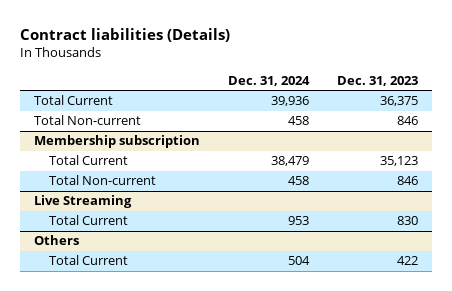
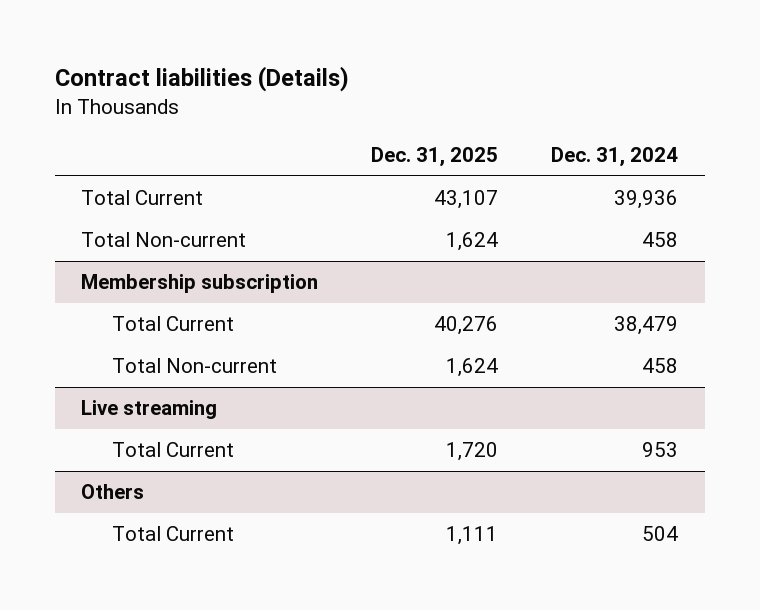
[337,75,419,86] Dec. 31, 2023 -> none
none -> [371,147,499,168] Dec. 31, 2025
[34,195,133,209] Live Streaming -> [81,400,218,420] Live streaming

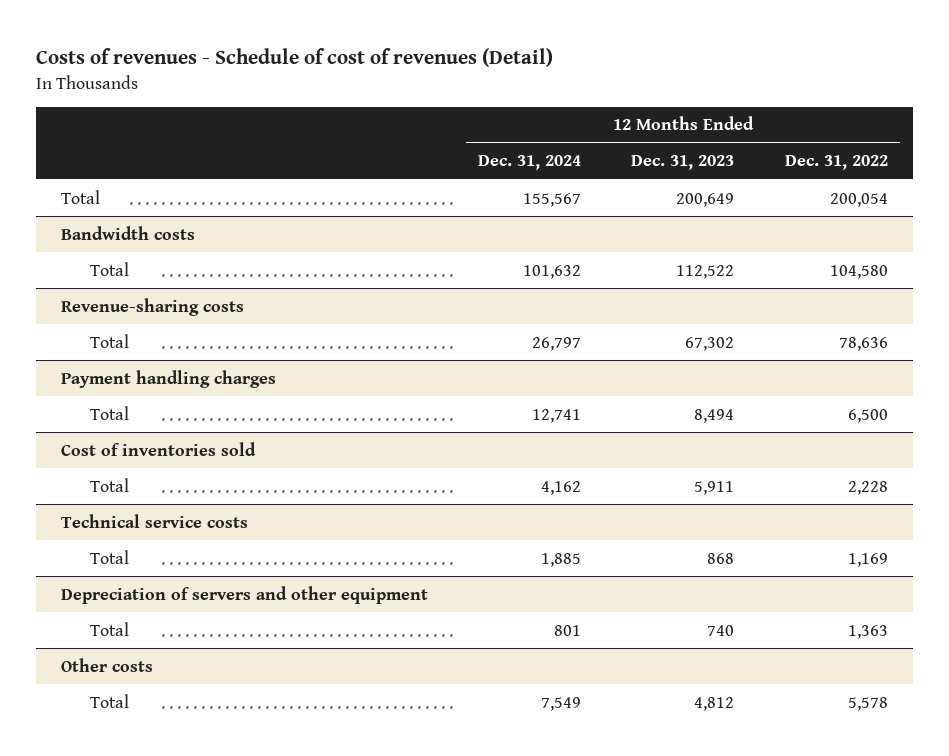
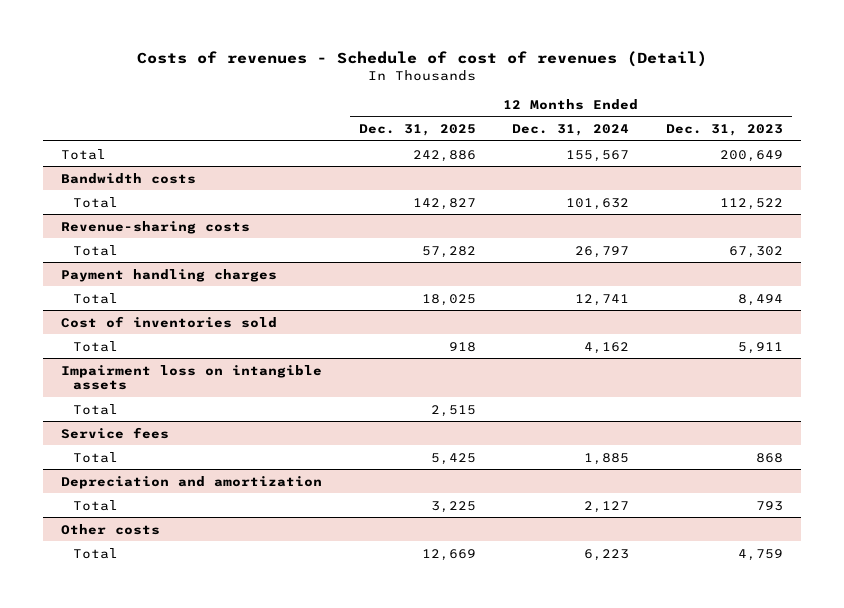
[784,155,888,171] Dec. 31, 2022 -> none
none -> [358,124,476,137] Dec. 31, 2025
[61,513,249,528] Technical service costs -> none
none -> [61,364,323,391] Impairment loss on intangible assets
none -> [73,403,119,415] Total
none -> [61,426,170,439] Service fees
[61,585,429,604] Depreciation of servers and other equipment -> none
none -> [61,475,323,489] Depreciation and amortization
[554,624,582,636] 801 -> [584,500,630,513] 2,127
[707,624,735,636] 740 -> [755,500,783,511] 793
[541,696,582,711] 7,549 -> [584,548,630,561] 6,223
[694,696,735,711] 4,812 -> [737,548,783,561] 4,759

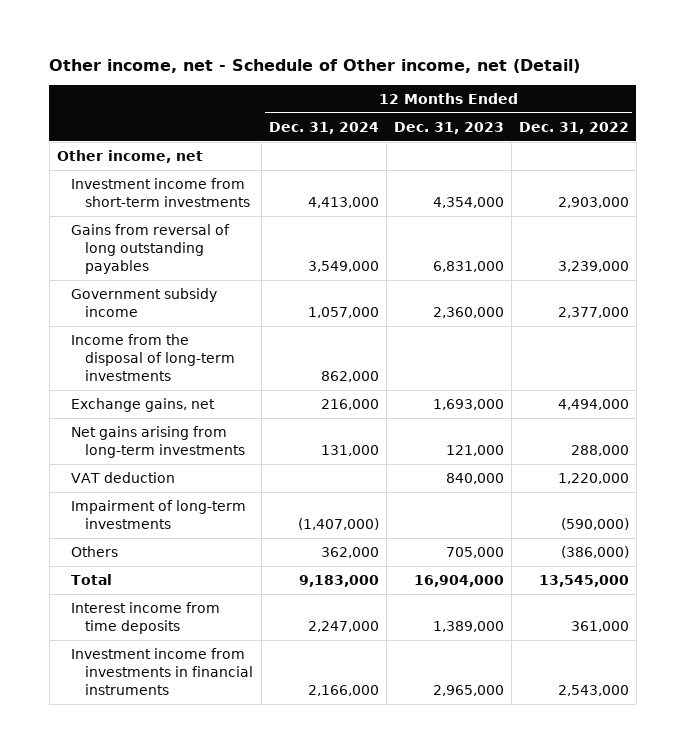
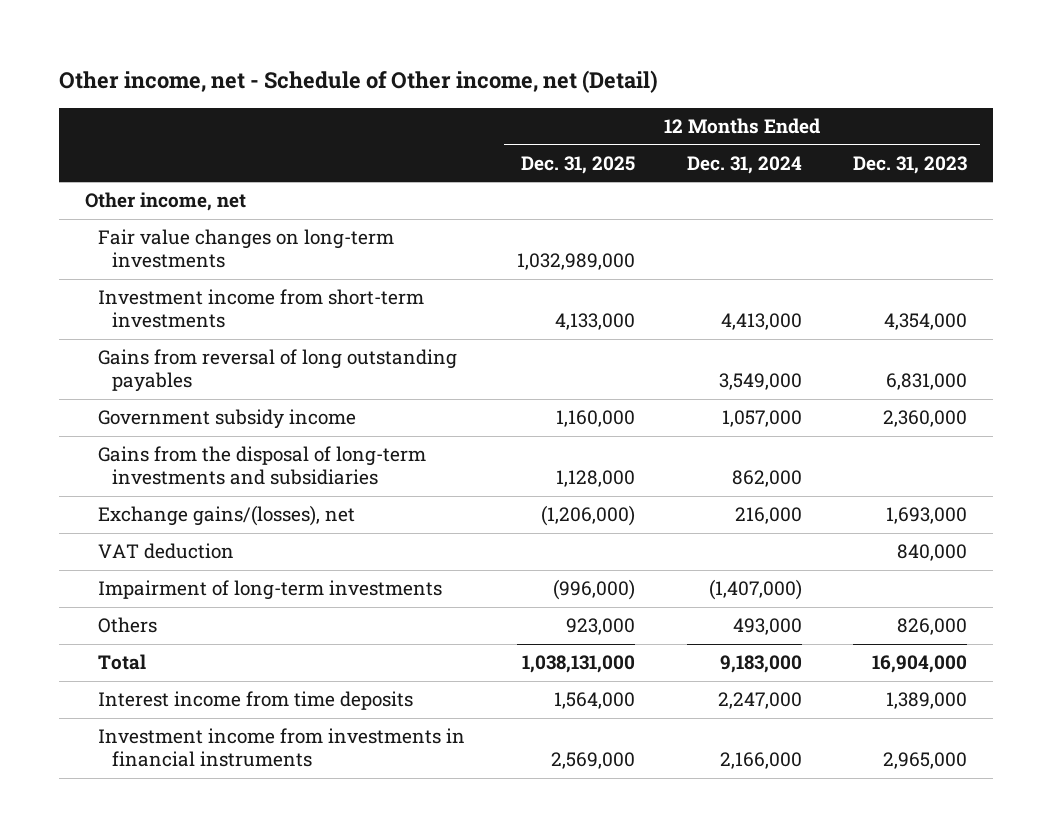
[518,121,629,134] Dec. 31, 2022 -> none
none -> [521,155,636,174] Dec. 31, 2025
none -> [98,229,395,269] Fair value changes on long-term investments
[71,426,246,458] Net gains arising from long-term investments -> none
[71,334,236,381] Income from the disposal of long-term investments -> [98,446,427,486] Gains from the disposal of long-term investments and subsidiaries
[71,398,216,413] Exchange gains, net -> [98,505,356,527] Exchange gains/(losses), net
[320,547,379,559] 362,000 -> [732,618,802,636] 493,000
[445,547,504,559] 705,000 -> [897,618,968,636] 826,000

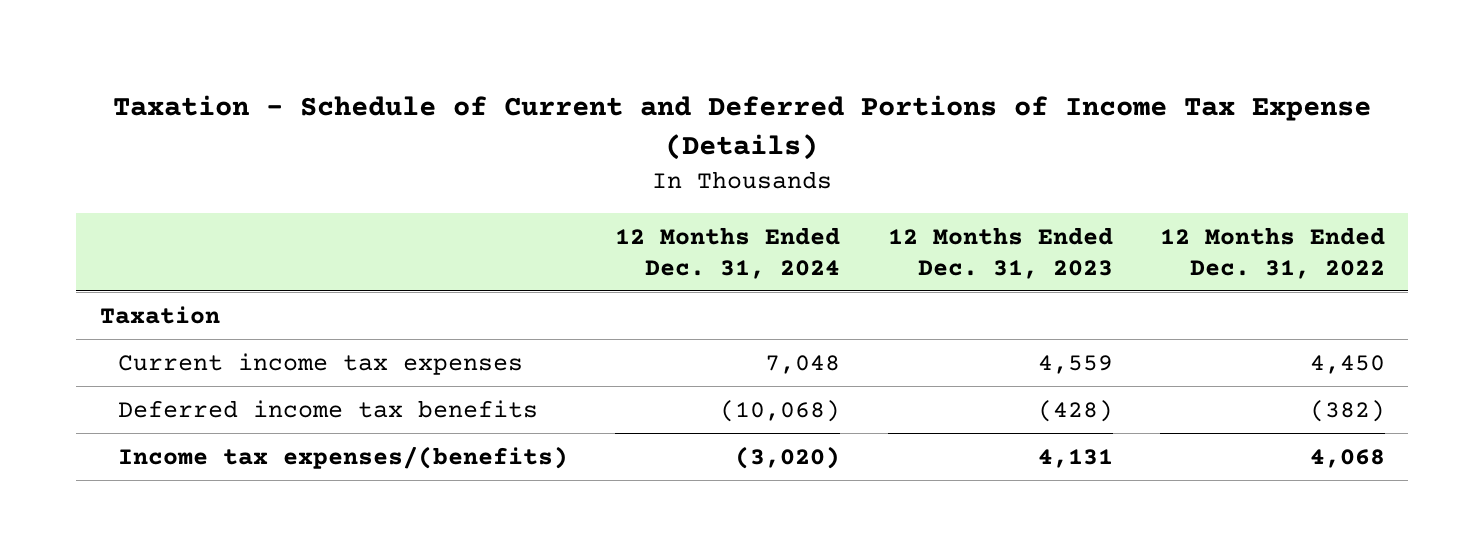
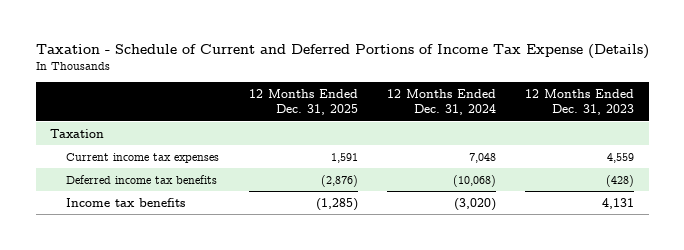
[1159,227,1385,279] 12 Months Ended Dec. 31, 2022 -> none
none -> [248,88,358,116] 12 Months Ended Dec. 31, 2025
[118,445,569,469] Income tax expenses/(benefits) -> [66,197,186,207] Income tax benefits

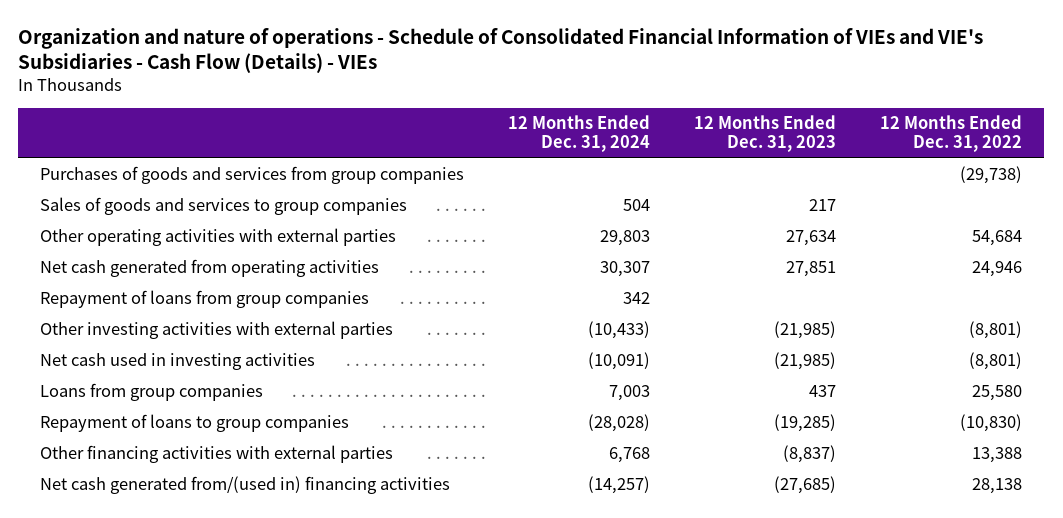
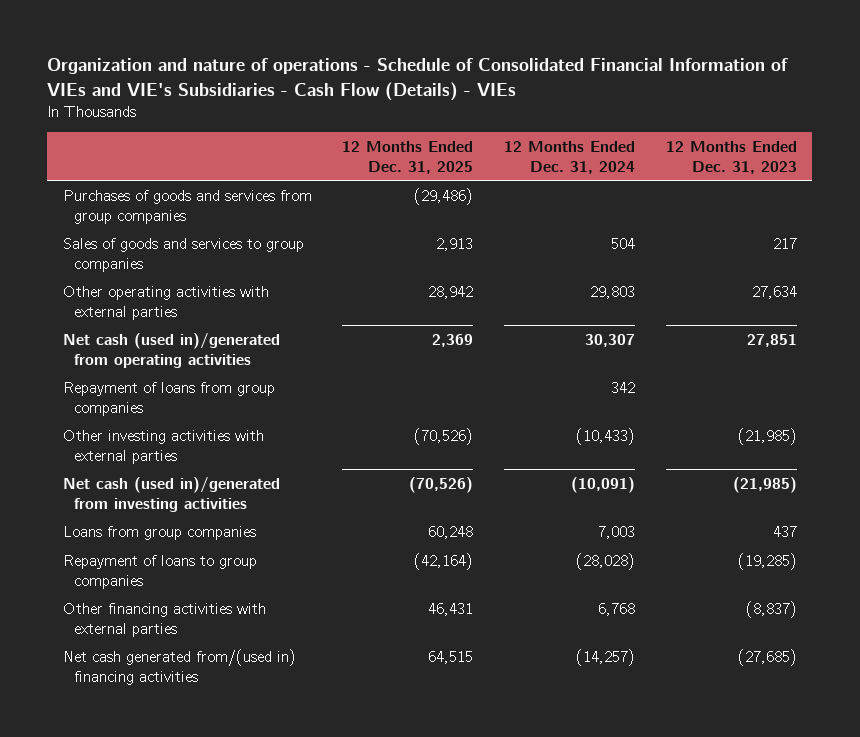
[880,114,1023,153] 12 Months Ended Dec. 31, 2022 -> none
none -> [342,140,474,174] 12 Months Ended Dec. 31, 2025
[40,259,380,278] Net cash generated from operating activities -> [62,332,280,368] Net cash (used in)/generated from operating activities
[40,353,316,371] Net cash used in investing activities -> [62,476,280,512] Net cash (used in)/generated from investing activities

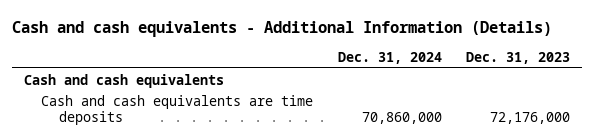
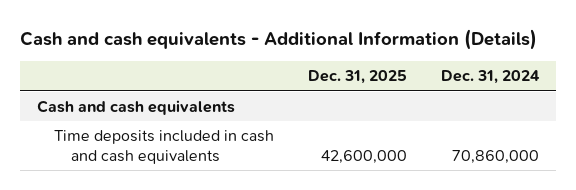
[466,52,571,65] Dec. 31, 2023 -> none
none -> [308,70,408,85] Dec. 31, 2025
[41,94,314,125] Cash and cash equivalents are time deposits -> [54,130,275,164] Time deposits included in cash and cash equivalents

